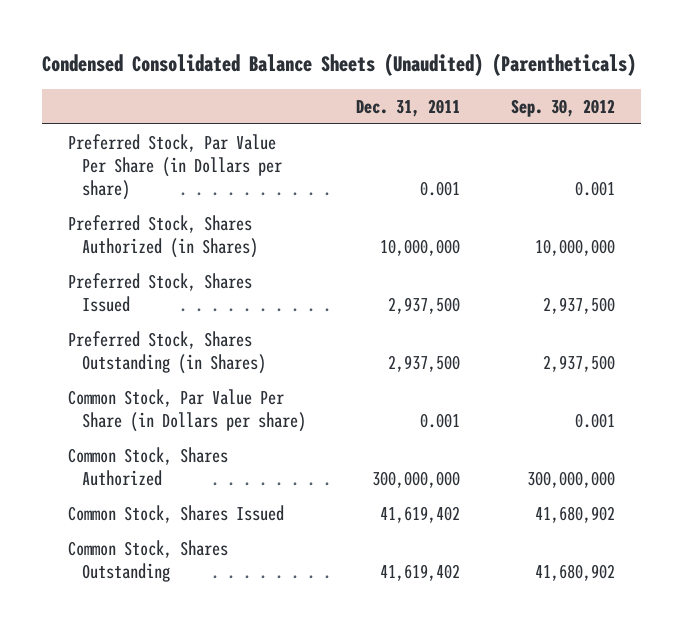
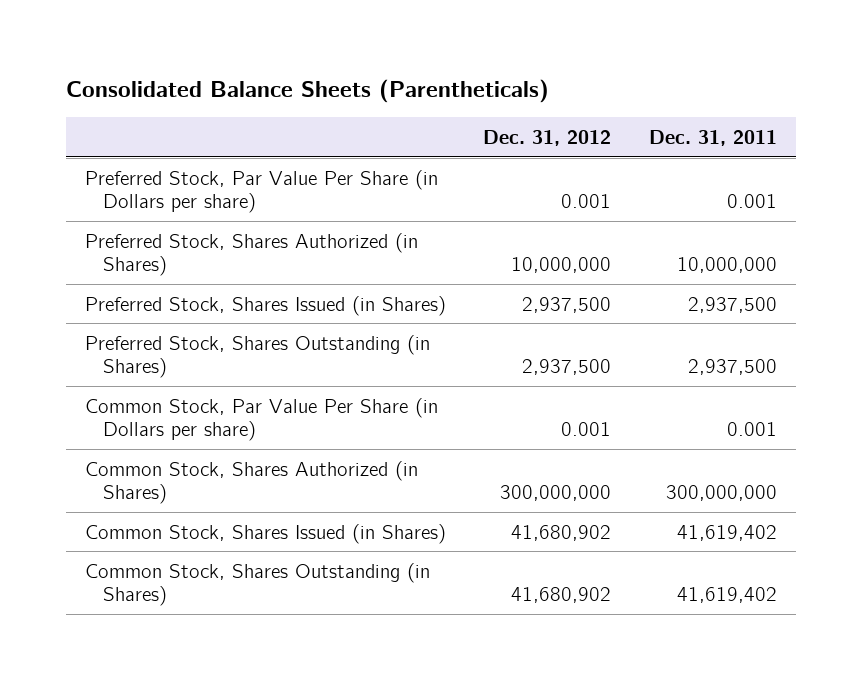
[42,52,637,76] Condensed Consolidated Balance Sheets (Unaudited) (Parentheticals) -> [66,79,550,104] Consolidated Balance Sheets (Parentheticals)
[511,99,616,118] Sep. 30, 2012 -> none
none -> [483,129,612,146] Dec. 31, 2012
[67,272,252,312] Preferred Stock, Shares Issued -> [84,295,446,316] Preferred Stock, Shares Issued (in Shares)
[67,446,228,486] Common Stock, Shares Authorized -> [84,460,418,505] Common Stock, Shares Authorized (in Shares)
[67,504,284,523] Common Stock, Shares Issued -> [84,523,446,544] Common Stock, Shares Issued (in Shares)
[67,539,228,582] Common Stock, Shares Outstanding -> [84,562,430,607] Common Stock, Shares Outstanding (in Shares)

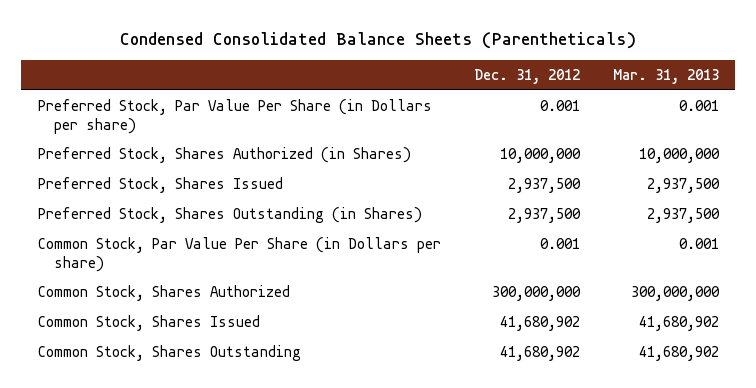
[66,79,550,104] Consolidated Balance Sheets (Parentheticals) -> [120,31,637,49] Condensed Consolidated Balance Sheets (Parentheticals)
[649,129,778,146] Dec. 31, 2011 -> none
none -> [612,69,719,85] Mar. 31, 2013
[84,295,446,316] Preferred Stock, Shares Issued (in Shares) -> [37,177,283,194] Preferred Stock, Shares Issued
[84,460,418,505] Common Stock, Shares Authorized (in Shares) -> [37,285,290,302] Common Stock, Shares Authorized
[84,523,446,544] Common Stock, Shares Issued (in Shares) -> [37,315,260,332] Common Stock, Shares Issued
[84,562,430,607] Common Stock, Shares Outstanding (in Shares) -> [37,345,301,362] Common Stock, Shares Outstanding

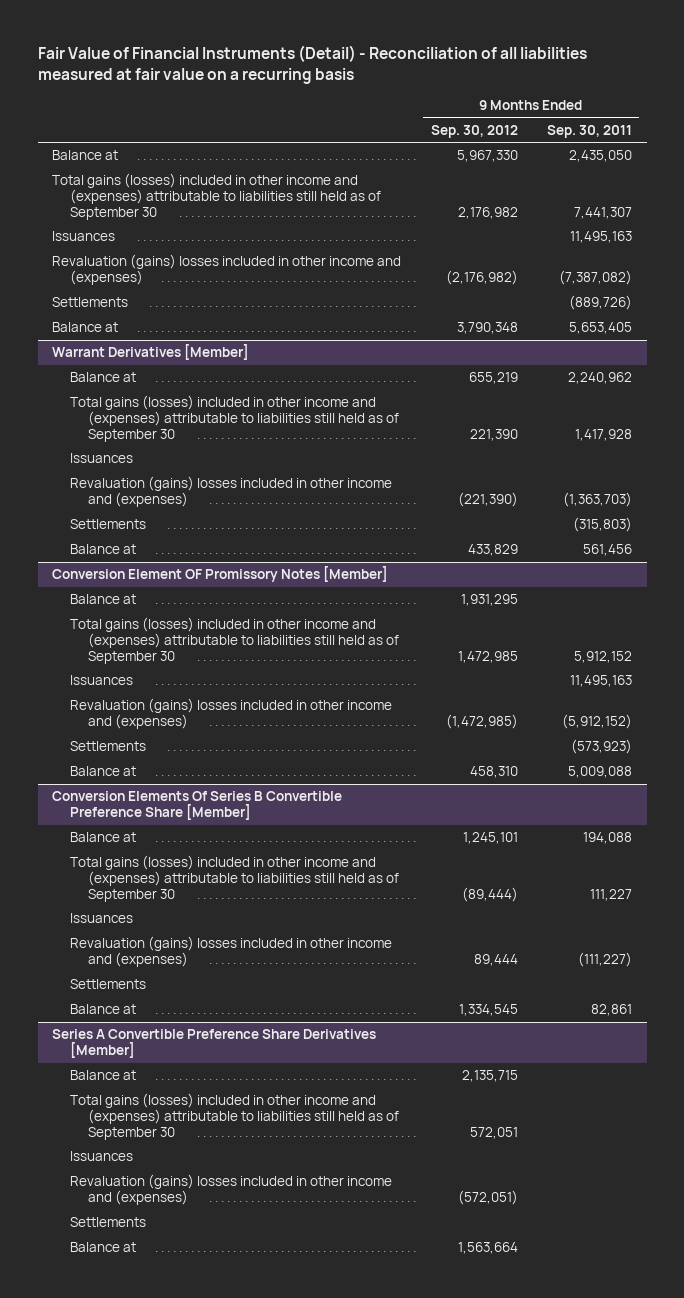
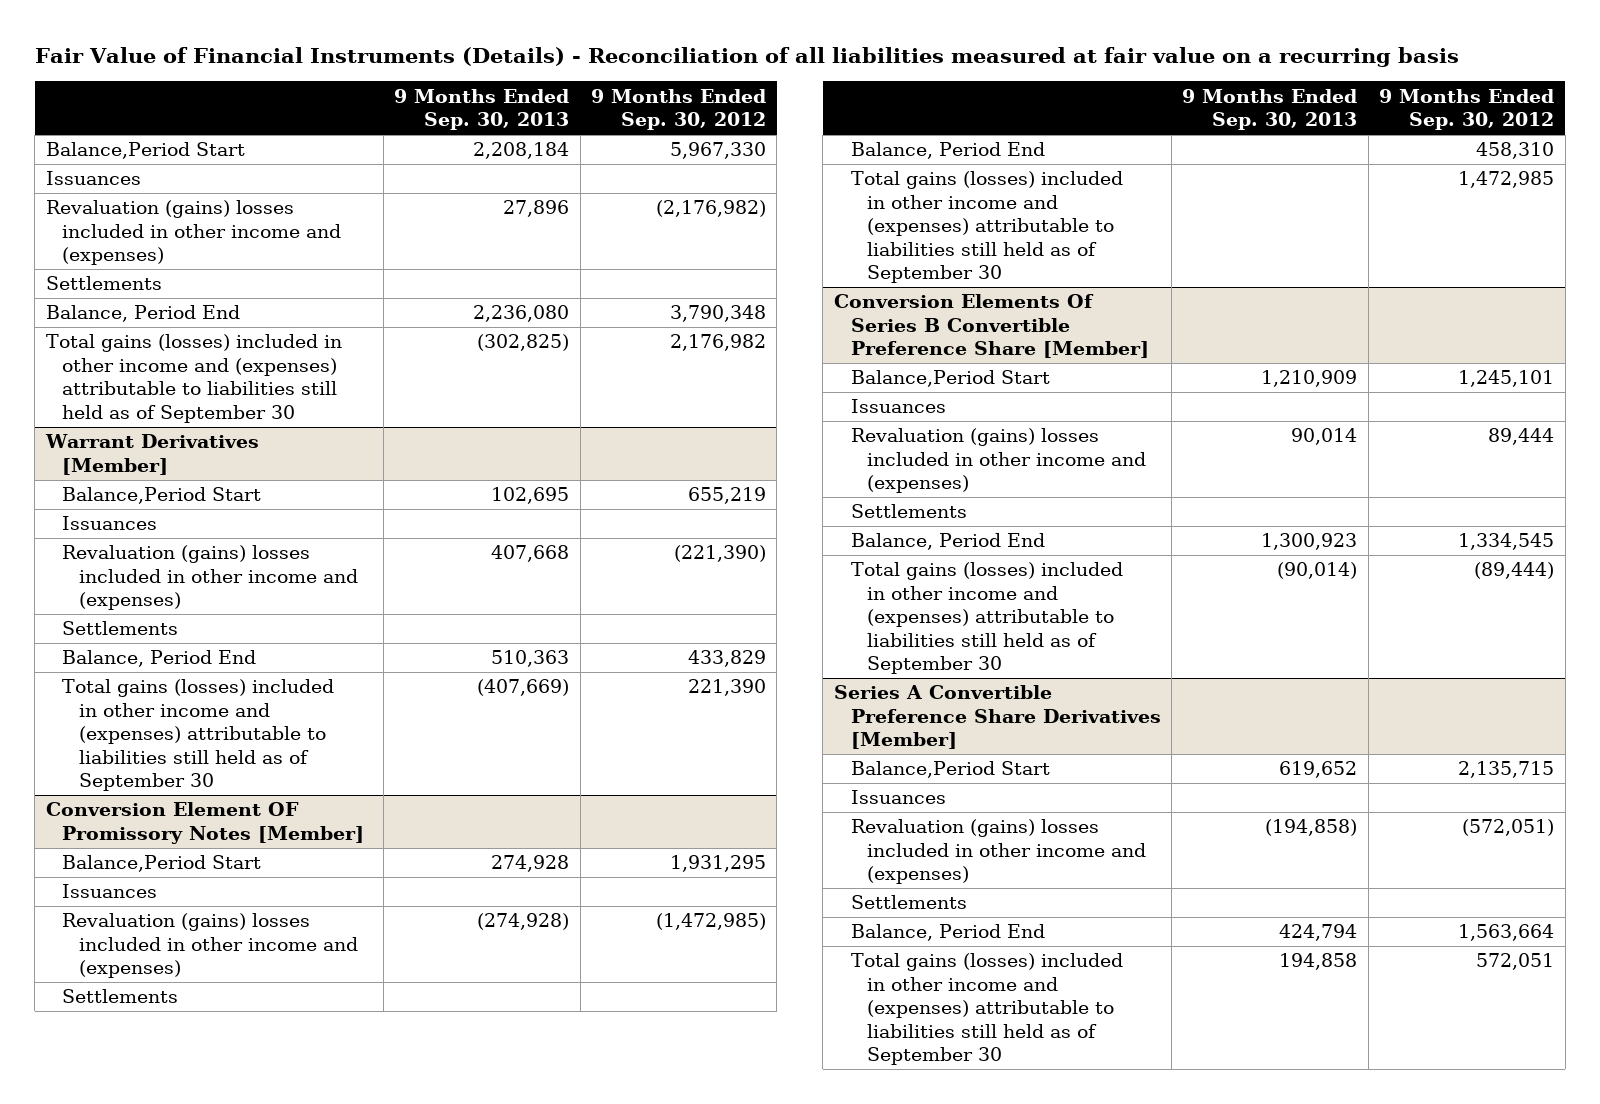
[37,44,587,84] Fair Value of Financial Instruments (Detail) - Reconciliation of all liabilities measured at fair value on a recurring basis -> [34,47,1459,68] Fair Value of Financial Instruments (Details) - Reconciliation of all liabilities measured at fair value on a recurring basis
[546,124,632,138] Sep. 30, 2011 -> none
none -> [394,88,570,131] 9 Months Ended Sep. 30, 2013
[52,150,119,161] Balance at -> [45,142,245,160] Balance,Period Start
[52,322,119,333] Balance at -> [45,305,240,323] Balance, Period End
[52,173,382,221] Total gains (losses) included in other income and (expenses) attributable to liabilities still held as of September 30 -> [45,334,342,423] Total gains (losses) included in other income and (expenses) attributable to liabilities still held as of September 30
[70,372,137,383] Balance at -> [62,487,262,505] Balance,Period Start
[70,544,137,555] Balance at -> [62,650,257,668] Balance, Period End
[70,395,400,443] Total gains (losses) included in other income and (expenses) attributable to liabilities still held as of September 30 -> [62,679,335,792] Total gains (losses) included in other income and (expenses) attributable to liabilities still held as of September 30
[70,594,137,605] Balance at -> [62,855,262,873] Balance,Period Start
[70,766,137,777] Balance at -> [850,142,1045,160] Balance, Period End
[70,617,400,665] Total gains (losses) included in other income and (expenses) attributable to liabilities still held as of September 30 -> [850,171,1123,284] Total gains (losses) included in other income and (expenses) attributable to liabilities still held as of September 30
[70,832,137,843] Balance at -> [850,370,1050,388] Balance,Period Start
[70,1004,137,1015] Balance at -> [850,533,1045,551] Balance, Period End
[70,855,400,903] Total gains (losses) included in other income and (expenses) attributable to liabilities still held as of September 30 -> [850,562,1123,675] Total gains (losses) included in other income and (expenses) attributable to liabilities still held as of September 30
[70,1070,137,1081] Balance at -> [850,761,1050,779] Balance,Period Start
[70,1242,137,1253] Balance at -> [850,924,1045,942] Balance, Period End
[70,1093,400,1141] Total gains (losses) included in other income and (expenses) attributable to liabilities still held as of September 30 -> [850,953,1123,1066] Total gains (losses) included in other income and (expenses) attributable to liabilities still held as of September 30

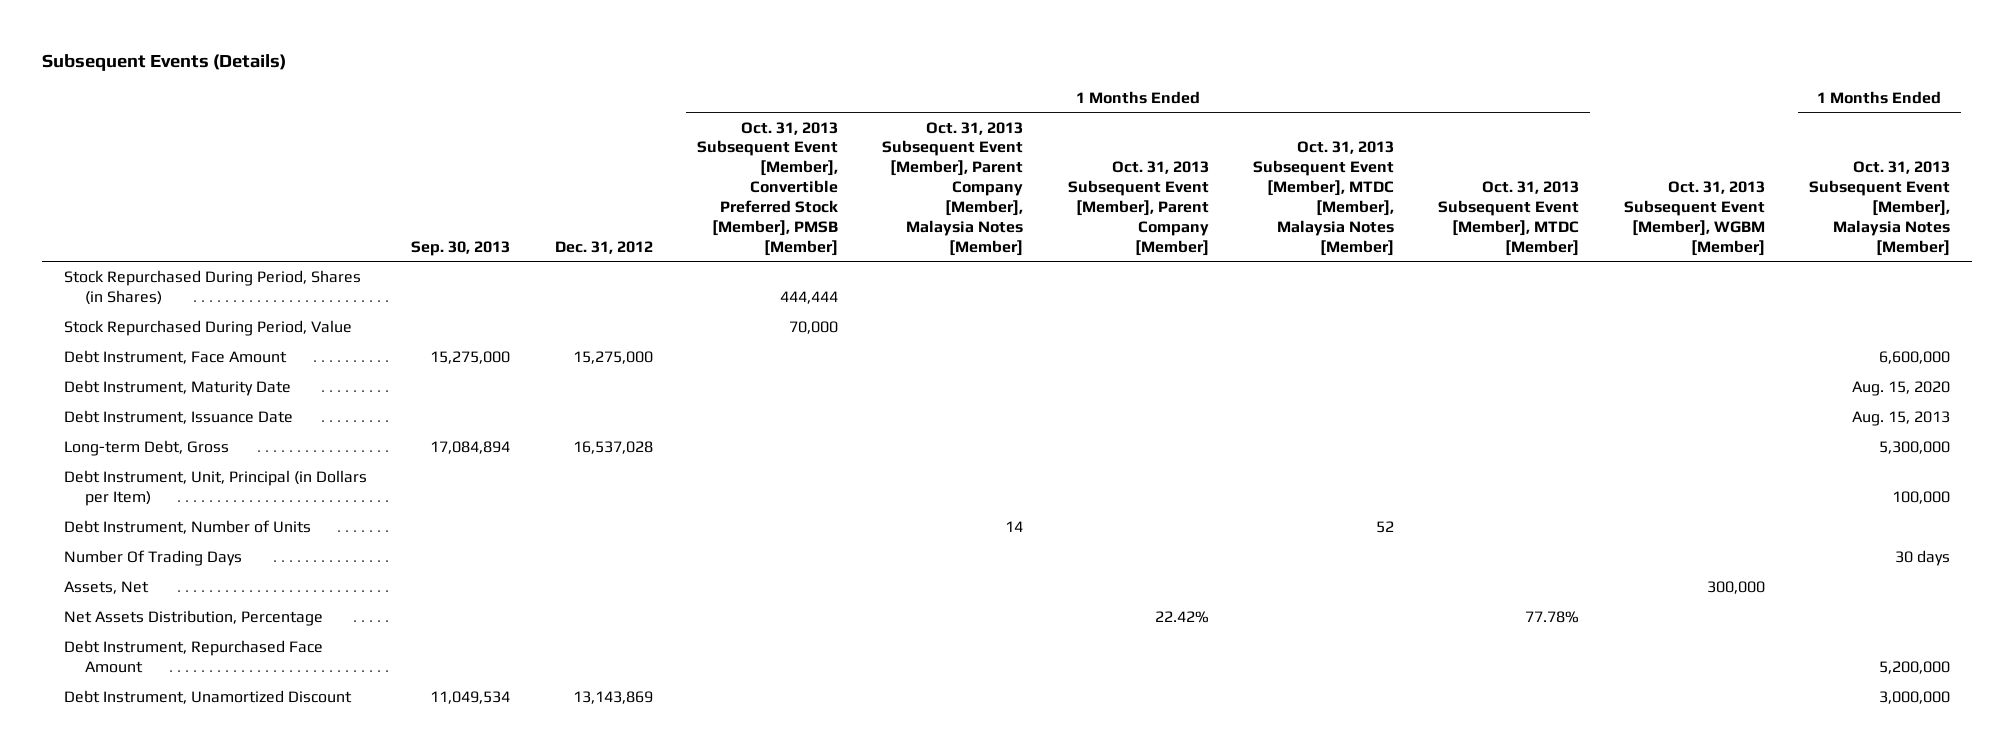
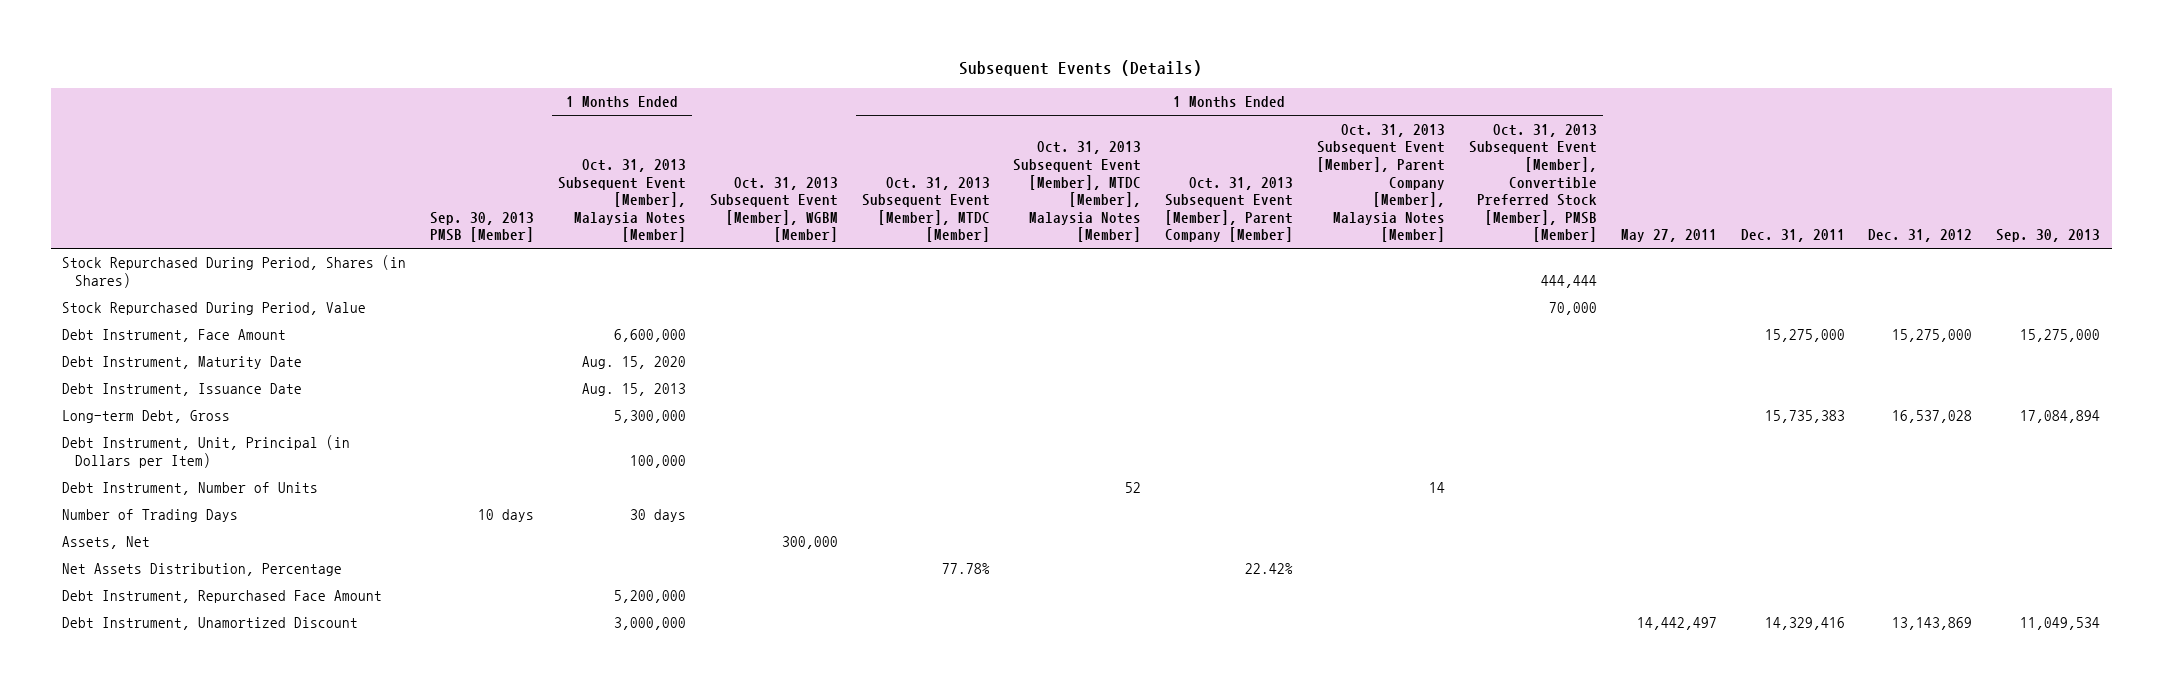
none -> [430,211,535,243] Sep. 30, 2013 PMSB [Member]
none -> [1620,229,1717,243] May 27, 2011
none -> [1740,229,1845,243] Dec. 31, 2011
[63,550,242,567] Number Of Trading Days -> [62,509,239,523] Number of Trading Days

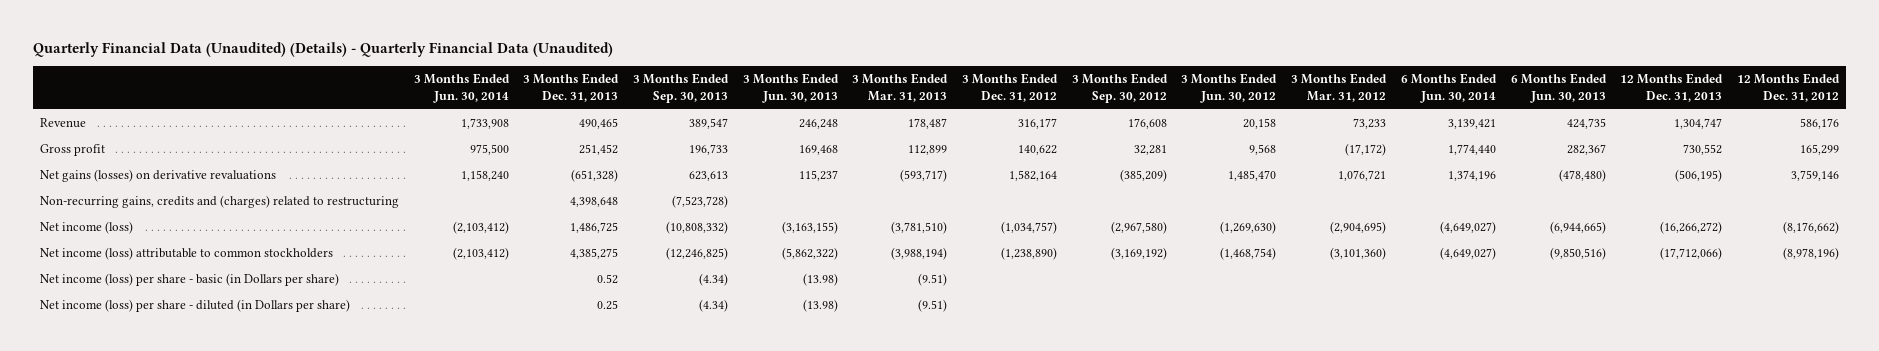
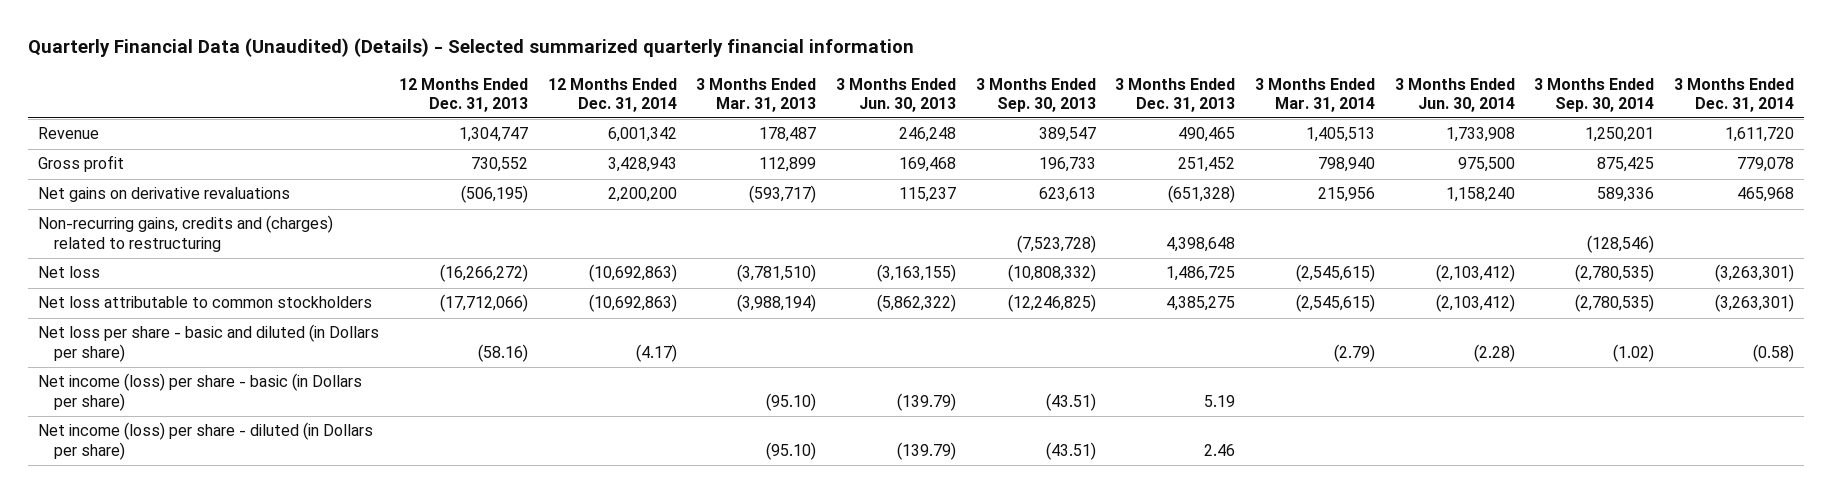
[32,42,613,58] Quarterly Financial Data (Unaudited) (Details) - Quarterly Financial Data (Unaudited) -> [28,38,915,58] Quarterly Financial Data (Unaudited) (Details) - Selected summarized quarterly financial information
[962,73,1059,103] 3 Months Ended Dec. 31, 2012 -> none
[1071,73,1168,104] 3 Months Ended Sep. 30, 2012 -> none
[1181,73,1278,104] 3 Months Ended Jun. 30, 2012 -> none
[1291,73,1388,103] 3 Months Ended Mar. 31, 2012 -> none
[1400,73,1497,104] 6 Months Ended Jun. 30, 2014 -> none
[1510,73,1607,104] 6 Months Ended Jun. 30, 2013 -> none
[1736,73,1840,103] 12 Months Ended Dec. 31, 2012 -> none
none -> [547,77,677,112] 12 Months Ended Dec. 31, 2014
none -> [1255,77,1376,112] 3 Months Ended Mar. 31, 2014
none -> [1534,77,1655,112] 3 Months Ended Sep. 30, 2014
none -> [1674,77,1795,112] 3 Months Ended Dec. 31, 2014
[39,169,276,183] Net gains (losses) on derivative revaluations -> [38,187,291,203] Net gains on derivative revaluations
[39,221,133,235] Net income (loss) -> [38,266,101,279] Net loss
[39,247,333,261] Net income (loss) attributable to common stockholders -> [38,296,373,309] Net loss attributable to common stockholders
none -> [38,324,380,362] Net loss per share - basic and diluted (in Dollars per share)
[597,274,619,285] 0.52 -> [1204,394,1236,407] 5.19
[698,273,728,287] (4.34) -> [1045,392,1096,411] (43.51)
[802,273,838,287] (13.98) -> [896,392,956,411] (139.79)
[918,273,948,287] (9.51) -> [766,392,817,411] (95.10)
[597,300,619,311] 0.25 -> [1204,443,1236,456] 2.46
[698,299,728,313] (4.34) -> [1045,441,1096,460] (43.51)
[802,299,838,313] (13.98) -> [896,441,956,460] (139.79)
[918,299,948,313] (9.51) -> [766,441,817,460] (95.10)

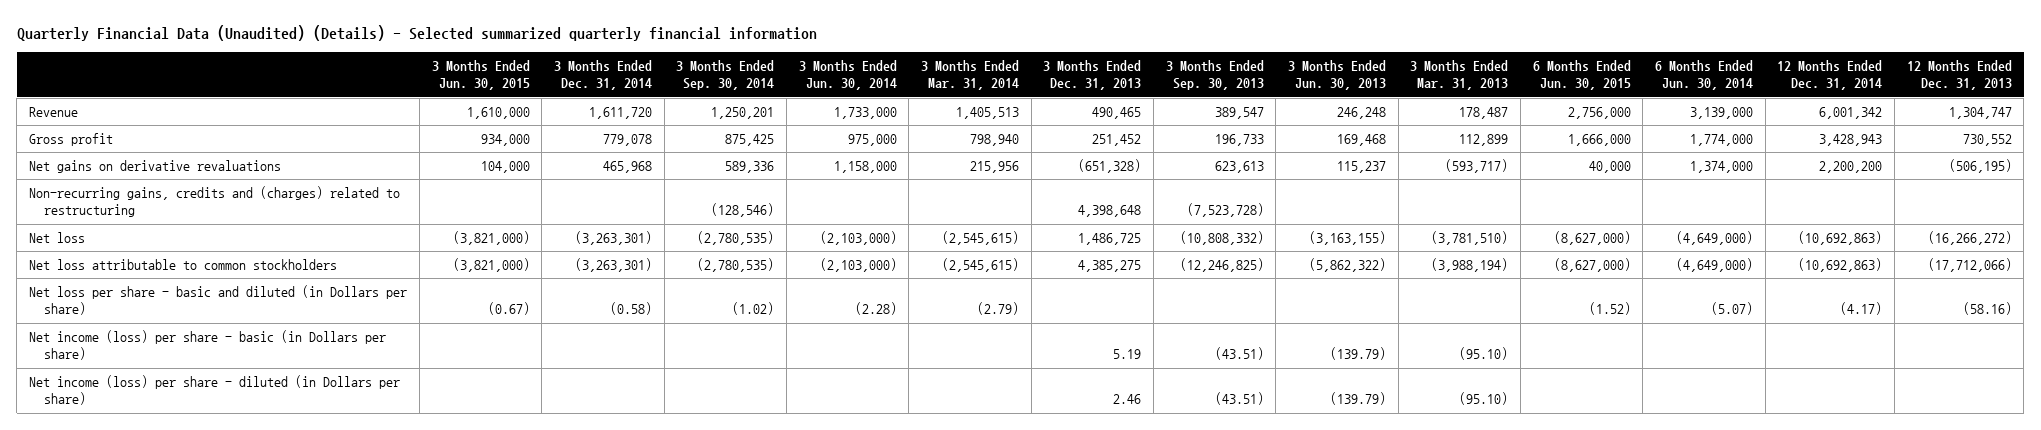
none -> [431,60,530,91] 3 Months Ended Jun. 30, 2015
none -> [1532,60,1631,91] 6 Months Ended Jun. 30, 2015
none -> [1655,60,1754,91] 6 Months Ended Jun. 30, 2014
[1445,127,1515,143] 1,733,908 -> [833,107,897,120] 1,733,000
[1457,157,1515,173] 975,500 -> [847,134,897,147] 975,000
[1445,187,1515,203] 1,158,240 -> [833,161,897,174] 1,158,000
[1435,264,1515,283] (2,103,412) -> [819,231,897,246] (2,103,000)
[1435,294,1515,313] (2,103,412) -> [819,258,897,273] (2,103,000)

